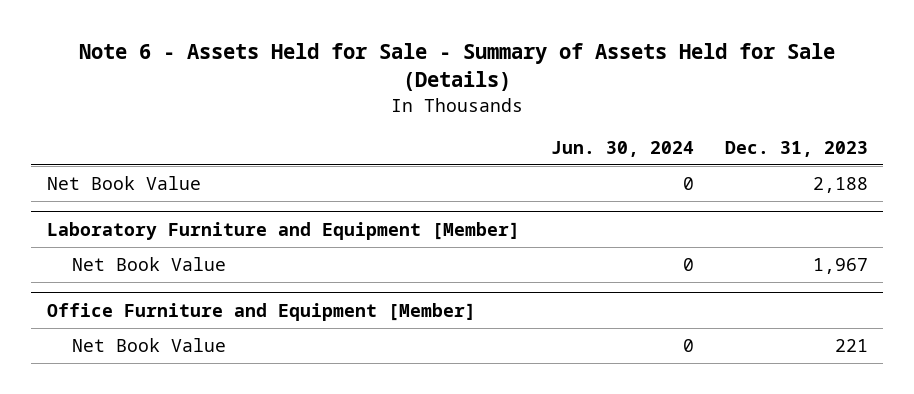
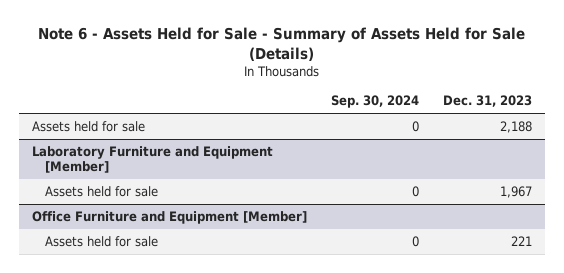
[550,140,694,157] Jun. 30, 2024 -> none
none -> [331,95,420,109] Sep. 30, 2024
[46,176,201,191] Net Book Value -> [31,121,145,133] Assets held for sale
[72,257,227,272] Net Book Value -> [44,186,158,198] Assets held for sale
[72,338,227,353] Net Book Value -> [44,236,158,248] Assets held for sale

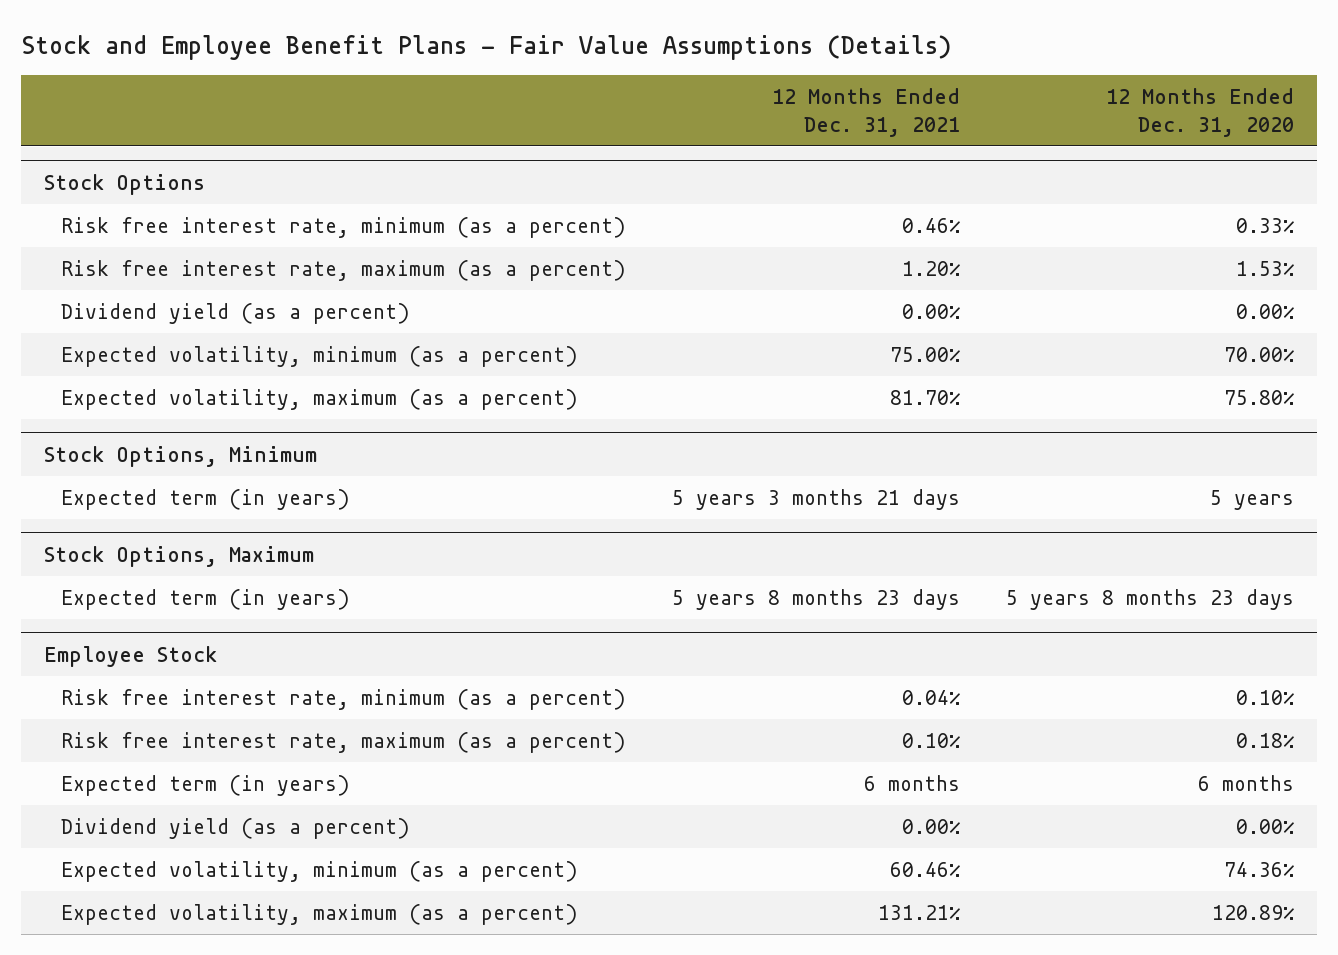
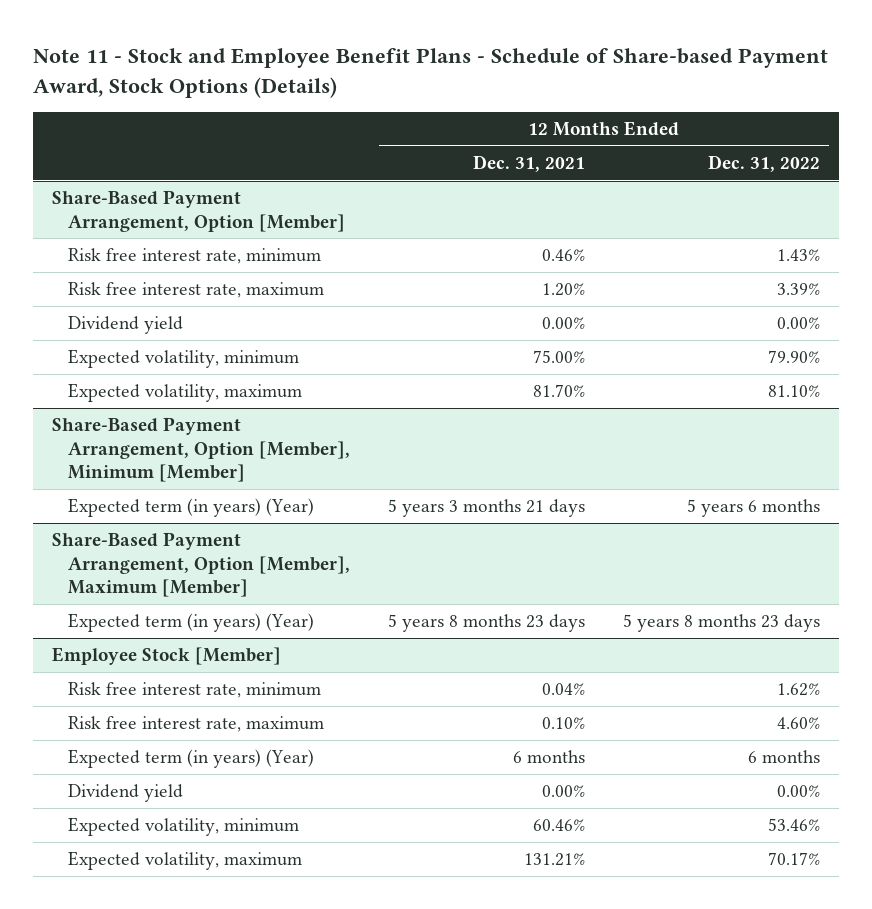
[21,35,952,61] Stock and Employee Benefit Plans - Fair Value Assumptions (Details) -> [33,48,829,98] Note 11 - Stock and Employee Benefit Plans - Schedule of Share-based Payment Award, Stock Options (Details)
[1106,88,1295,137] 12 Months Ended Dec. 31, 2020 -> none
none -> [707,155,820,173] Dec. 31, 2022
[44,445,318,467] Stock Options, Minimum -> none
[44,545,315,567] Stock Options, Maximum -> none
[44,173,206,195] Stock Options -> [52,190,346,232] Share-Based Payment Arrangement, Option [Member]
[61,216,627,238] Risk free interest rate, minimum (as a percent) -> [68,248,322,265] Risk free interest rate, minimum
[61,259,627,281] Risk free interest rate, maximum (as a percent) -> [68,282,325,299] Risk free interest rate, maximum
[61,302,411,324] Dividend yield (as a percent) -> [68,316,184,335] Dividend yield
[61,345,579,367] Expected volatility, minimum (as a percent) -> [68,349,300,369] Expected volatility, minimum
[61,388,579,410] Expected volatility, maximum (as a percent) -> [68,383,303,403] Expected volatility, maximum
none -> [52,417,351,483] Share-Based Payment Arrangement, Option [Member], Minimum [Member]
[61,488,351,510] Expected term (in years) -> [68,498,315,518] Expected term (in years) (Year)
none -> [52,532,351,598] Share-Based Payment Arrangement, Option [Member], Maximum [Member]
[61,588,351,610] Expected term (in years) -> [68,613,315,633] Expected term (in years) (Year)
[44,645,218,667] Employee Stock -> [52,647,282,666] Employee Stock [Member]
[61,688,627,710] Risk free interest rate, minimum (as a percent) -> [68,682,322,699] Risk free interest rate, minimum
[61,731,627,753] Risk free interest rate, maximum (as a percent) -> [68,716,325,733] Risk free interest rate, maximum
[61,774,351,796] Expected term (in years) -> [68,749,315,769] Expected term (in years) (Year)
[61,817,411,839] Dividend yield (as a percent) -> [68,784,184,803] Dividend yield
[61,860,579,882] Expected volatility, minimum (as a percent) -> [68,817,300,837] Expected volatility, minimum
[61,903,579,925] Expected volatility, maximum (as a percent) -> [68,851,303,871] Expected volatility, maximum

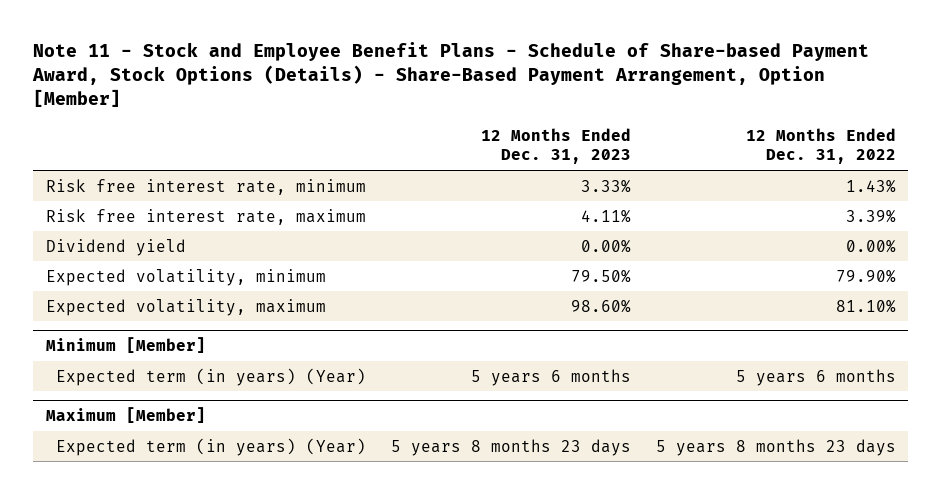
[33,48,829,98] Note 11 - Stock and Employee Benefit Plans - Schedule of Share-based Payment Award, Stock Options (Details) -> [32,42,870,107] Note 11 - Stock and Employee Benefit Plans - Schedule of Share-based Payment Award, Stock Options (Details) - Share-Based Payment Arrangement, Option [Member]
[473,155,586,173] Dec. 31, 2021 -> none
none -> [481,127,632,165] 12 Months Ended Dec. 31, 2023
[52,190,346,232] Share-Based Payment Arrangement, Option [Member] -> none
[52,417,351,483] Share-Based Payment Arrangement, Option [Member], Minimum [Member] -> none
none -> [45,337,206,354] Minimum [Member]
[52,532,351,598] Share-Based Payment Arrangement, Option [Member], Maximum [Member] -> none
none -> [45,407,206,424] Maximum [Member]
[52,647,282,666] Employee Stock [Member] -> none
[68,682,322,699] Risk free interest rate, minimum -> none
[68,716,325,733] Risk free interest rate, maximum -> none
[68,749,315,769] Expected term (in years) (Year) -> none
[68,784,184,803] Dividend yield -> none
[68,817,300,837] Expected volatility, minimum -> none
[68,851,303,871] Expected volatility, maximum -> none

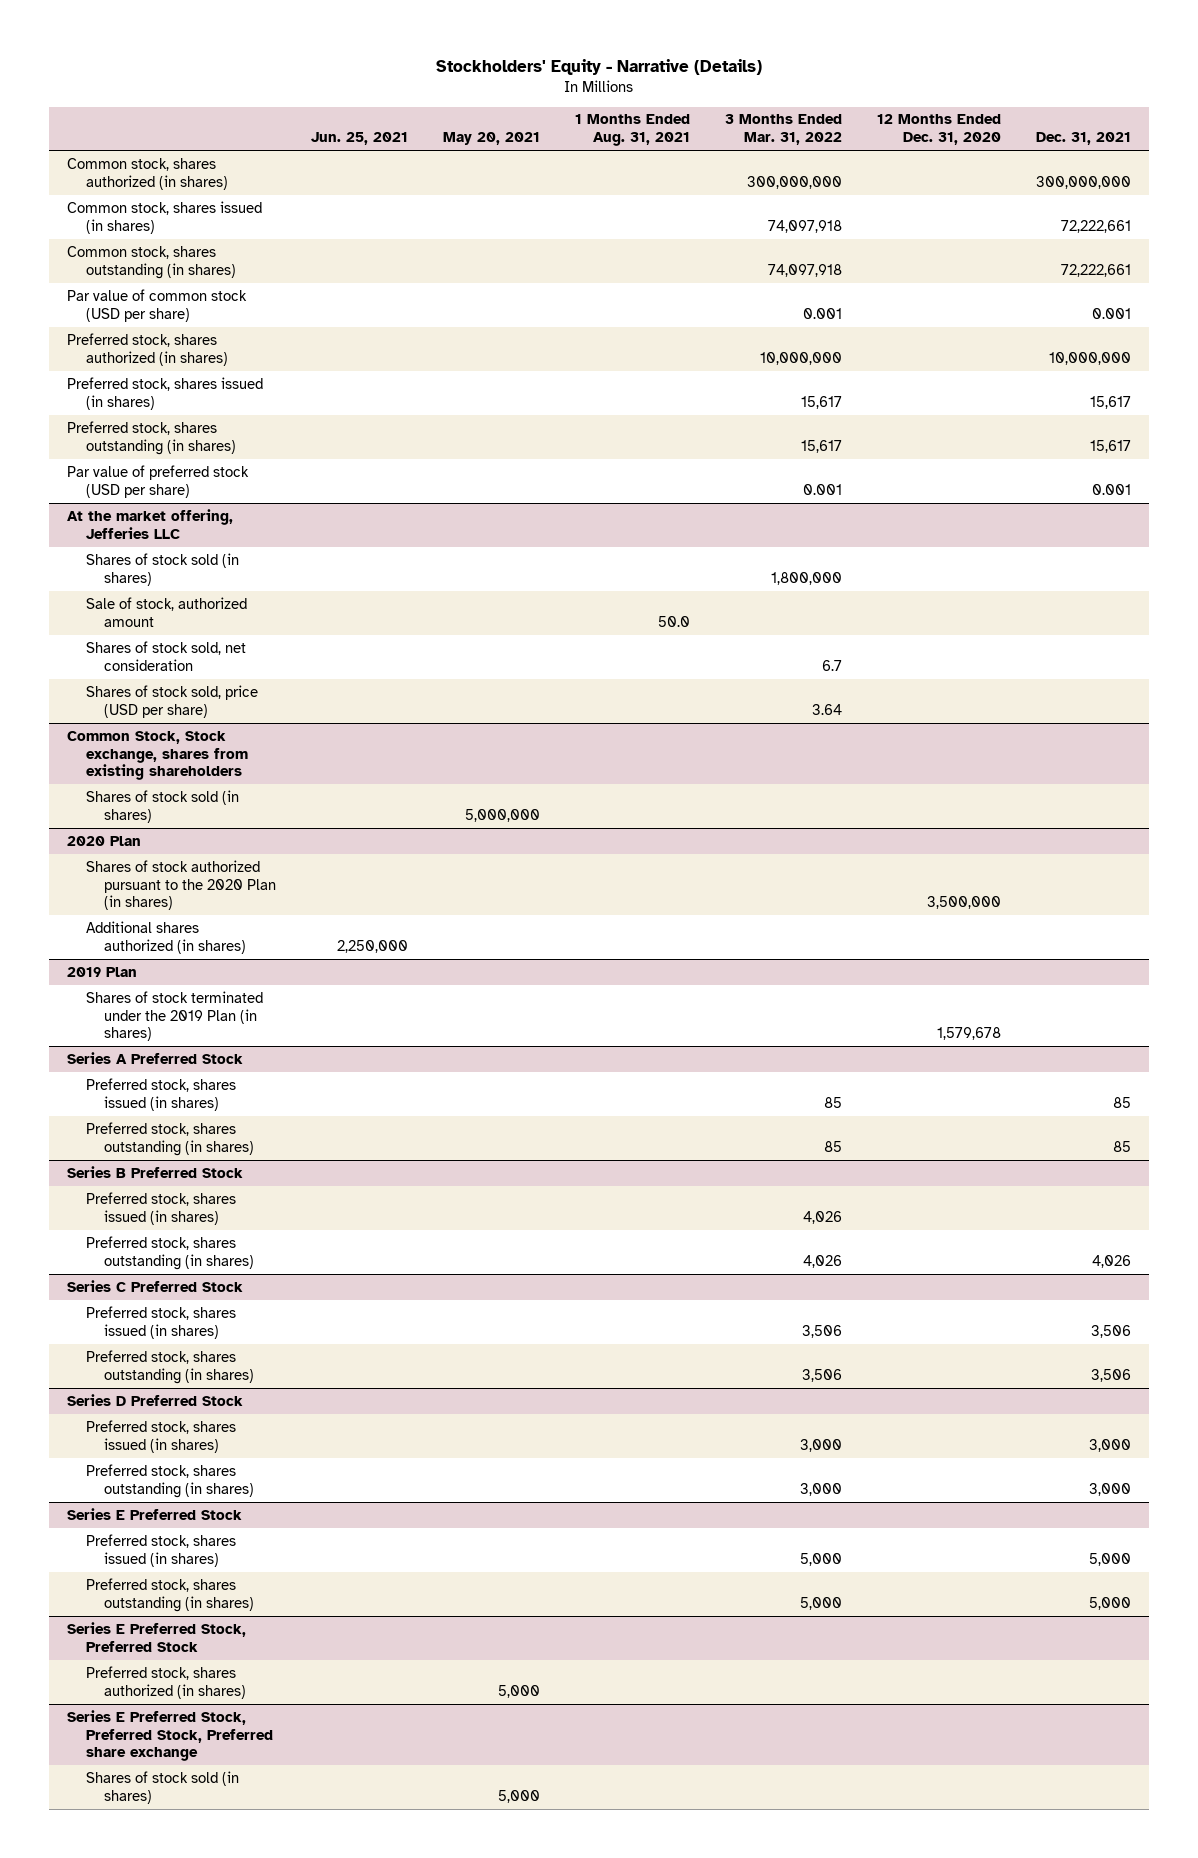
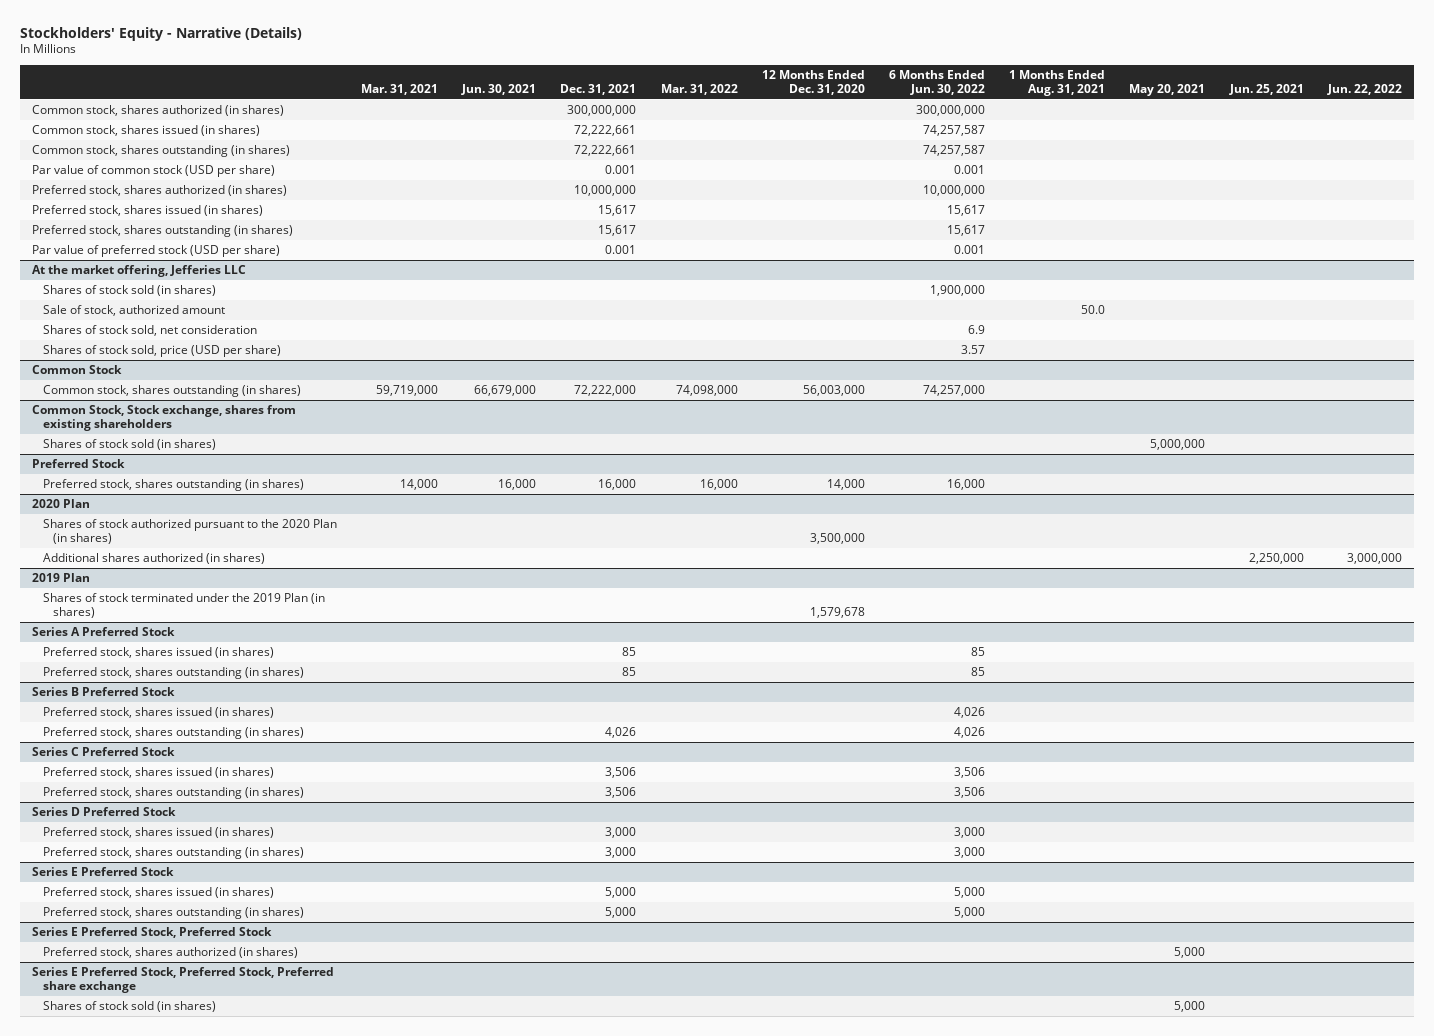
[725,114,843,146] 3 Months Ended Mar. 31, 2022 -> none
none -> [360,84,438,96] Mar. 31, 2021
none -> [461,84,537,96] Jun. 30, 2021
none -> [660,84,738,96] Mar. 31, 2022
none -> [889,69,986,96] 6 Months Ended Jun. 30, 2022
none -> [1326,84,1402,96] Jun. 22, 2022
none -> [31,364,122,374] Common Stock
none -> [42,384,301,397] Common stock, shares outstanding (in shares)
none -> [31,458,125,468] Preferred Stock
none -> [42,478,304,491] Preferred stock, shares outstanding (in shares)

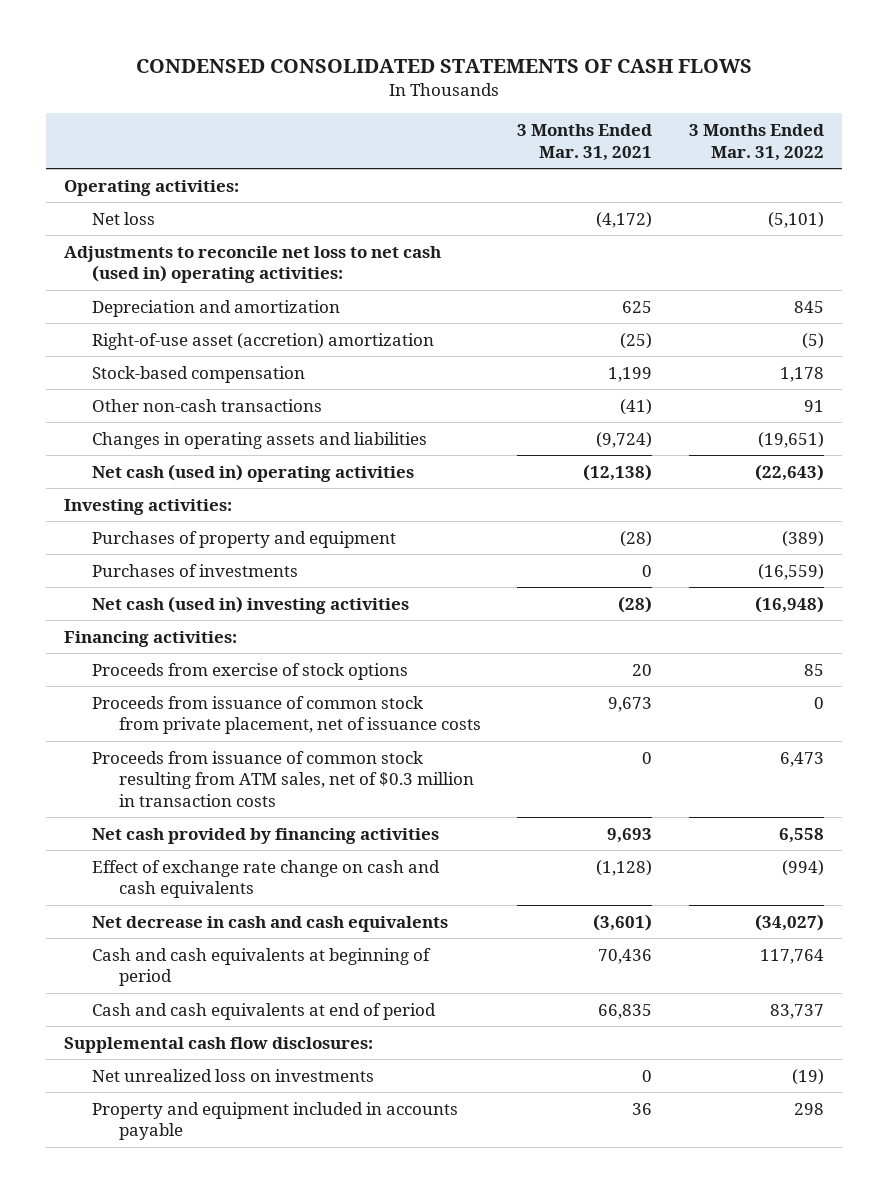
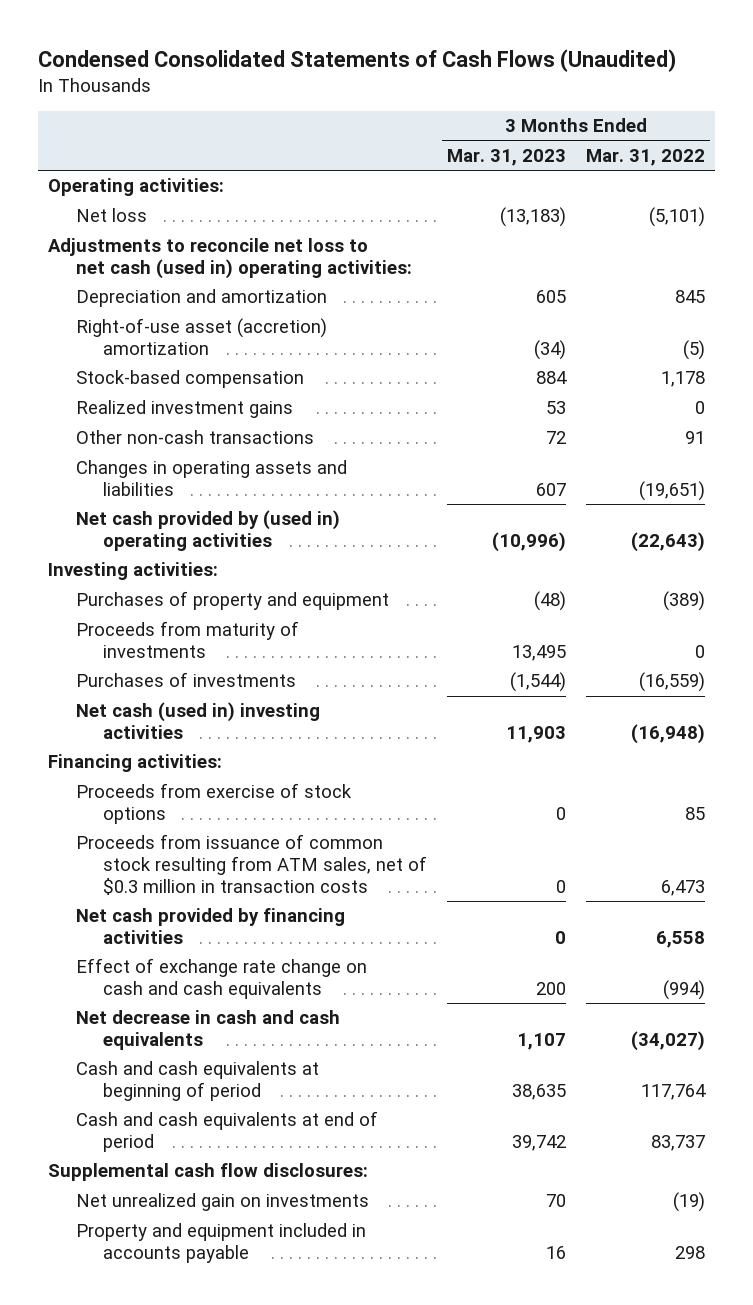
[136,58,753,73] CONDENSED CONSOLIDATED STATEMENTS OF CASH FLOWS -> [38,48,677,72] Condensed Consolidated Statements of Cash Flows (Unaudited)
[517,124,653,161] 3 Months Ended Mar. 31, 2021 -> none
none -> [447,148,567,166] Mar. 31, 2023
none -> [75,400,293,419] Realized investment gains
[91,463,414,482] Net cash (used in) operating activities -> [75,510,340,552] Net cash provided by (used in) operating activities
none -> [75,621,299,659] Proceeds from maturity of investments
[91,695,482,735] Proceeds from issuance of common stock from private placement, net of issuance costs -> none
[91,1068,374,1082] Net unrealized loss on investments -> [75,1193,369,1212] Net unrealized gain on investments

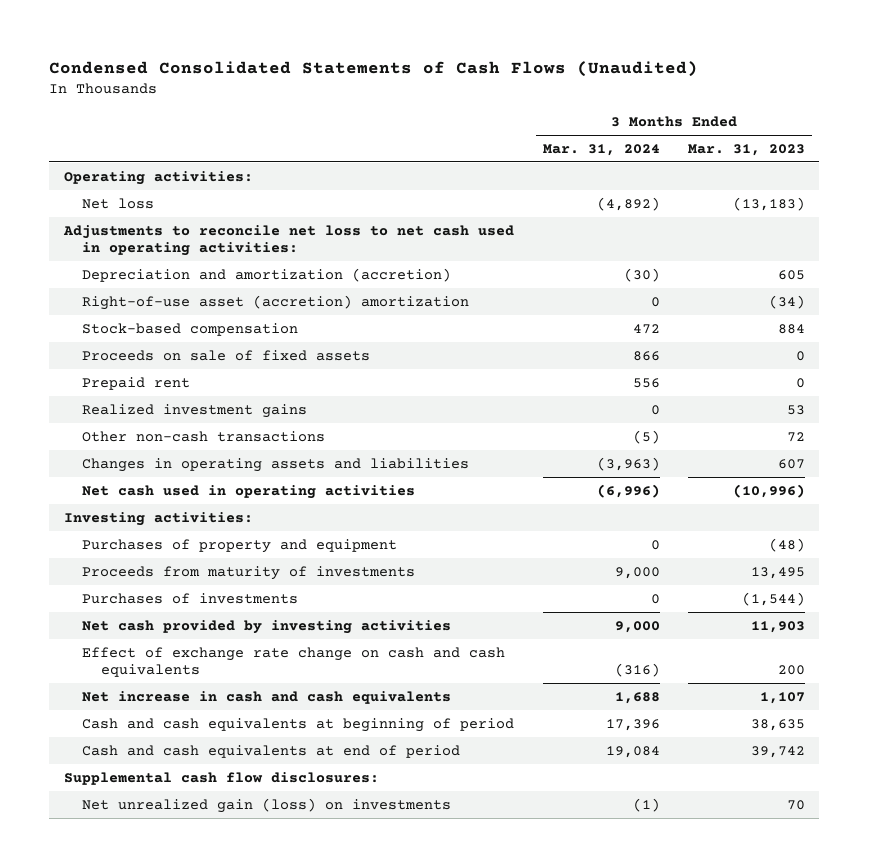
[585,148,705,166] Mar. 31, 2022 -> none
none -> [542,143,660,156] Mar. 31, 2024
[47,238,412,280] Adjustments to reconcile net loss to net cash (used in) operating activities: -> [62,224,514,257] Adjustments to reconcile net loss to net cash used in operating activities:
[75,289,327,308] Depreciation and amortization -> [82,267,452,282] Depreciation and amortization (accretion)
none -> [82,349,371,361] Proceeds on sale of fixed assets
none -> [82,376,191,390] Prepaid rent
[75,510,340,552] Net cash provided by (used in) operating activities -> [82,484,416,499] Net cash used in operating activities
[47,754,222,773] Financing activities: -> none
[75,783,352,825] Proceeds from exercise of stock options -> none
[75,834,428,895] Proceeds from issuance of common stock resulting from ATM sales, net of $0.3 million in transaction costs -> none
[75,908,345,945] Net cash provided by financing activities -> none
[75,702,320,740] Net cash (used in) investing activities -> [82,619,452,634] Net cash provided by investing activities
[75,1010,340,1051] Net decrease in cash and cash equivalents -> [82,690,452,704] Net increase in cash and cash equivalents
[75,1223,366,1264] Property and equipment included in accounts payable -> none
[75,1193,369,1212] Net unrealized gain on investments -> [82,797,452,813] Net unrealized gain (loss) on investments

